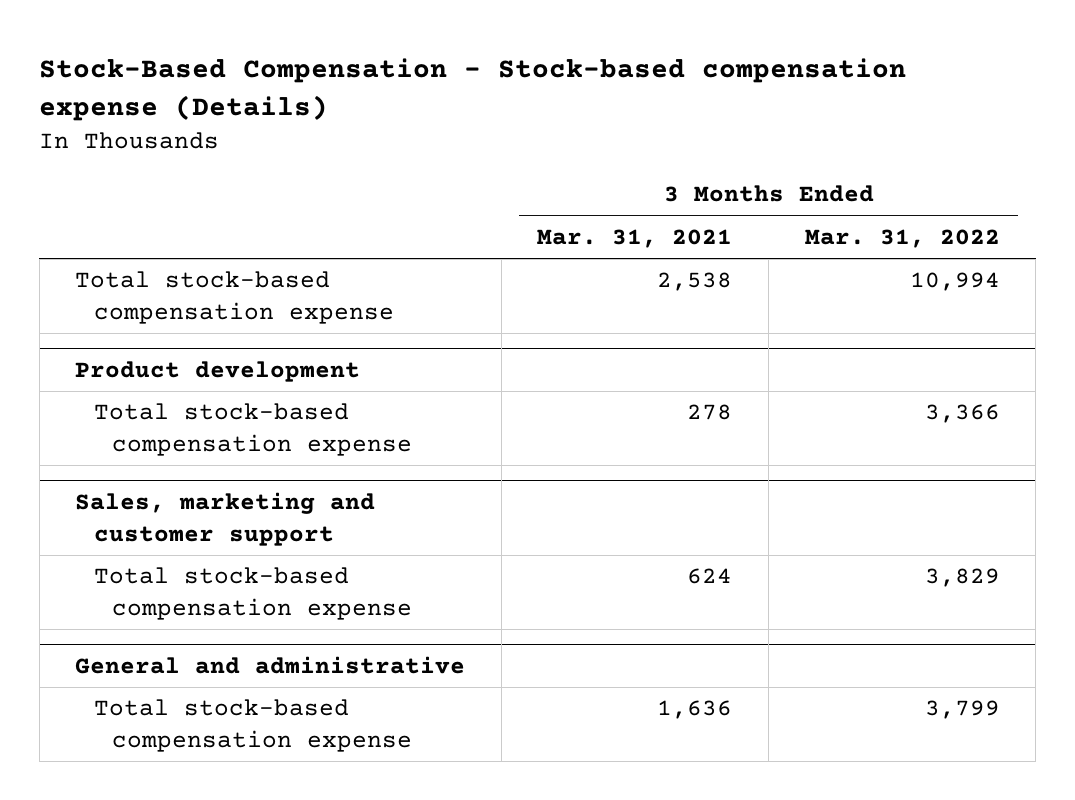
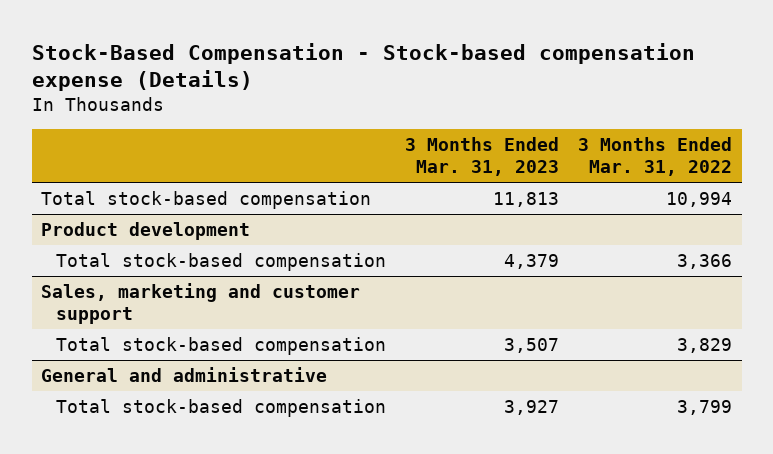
[537,229,733,249] Mar. 31, 2021 -> none
none -> [405,137,560,177] 3 Months Ended Mar. 31, 2023
[75,271,394,324] Total stock-based compensation expense -> [41,191,372,210] Total stock-based compensation
[93,403,412,456] Total stock-based compensation expense -> [56,253,387,272] Total stock-based compensation
[93,567,412,620] Total stock-based compensation expense -> [56,337,387,356] Total stock-based compensation
[93,699,412,752] Total stock-based compensation expense -> [56,399,387,418] Total stock-based compensation

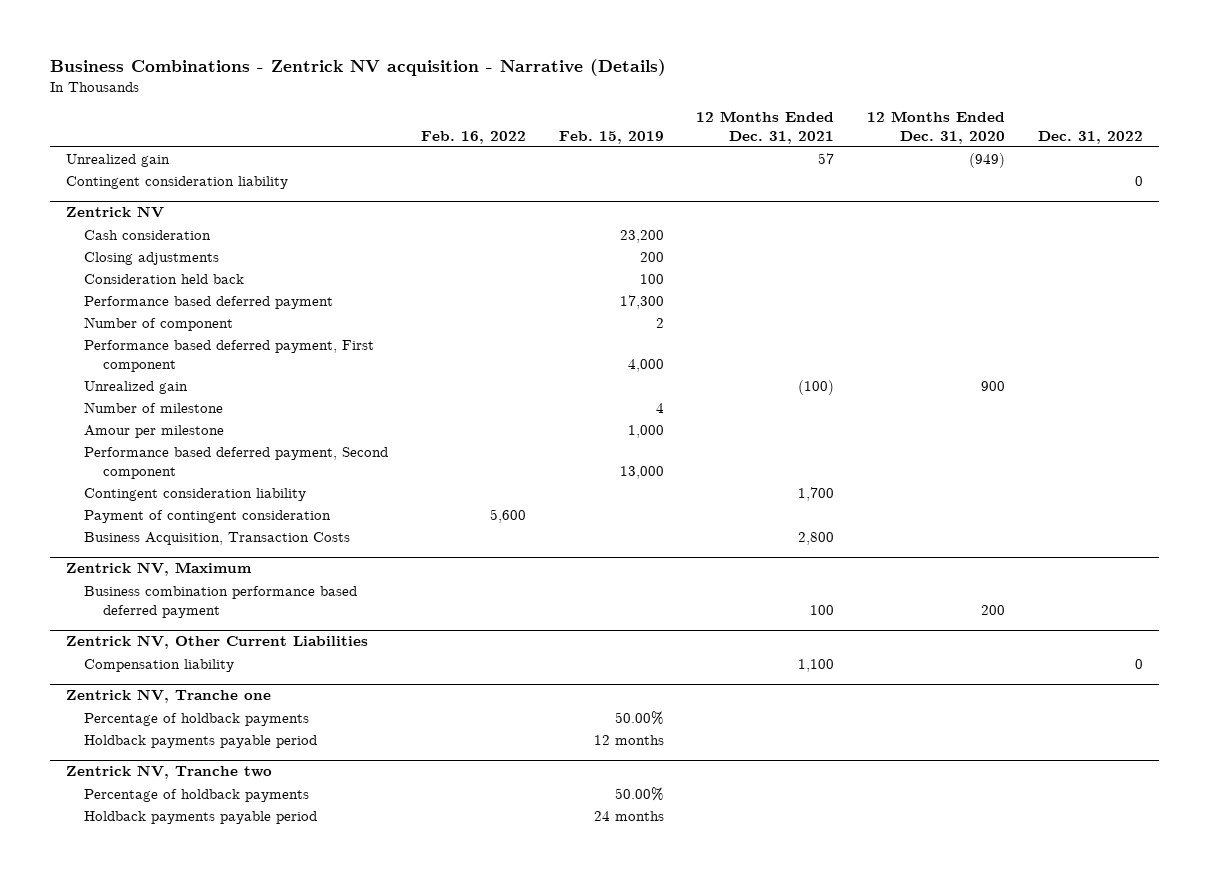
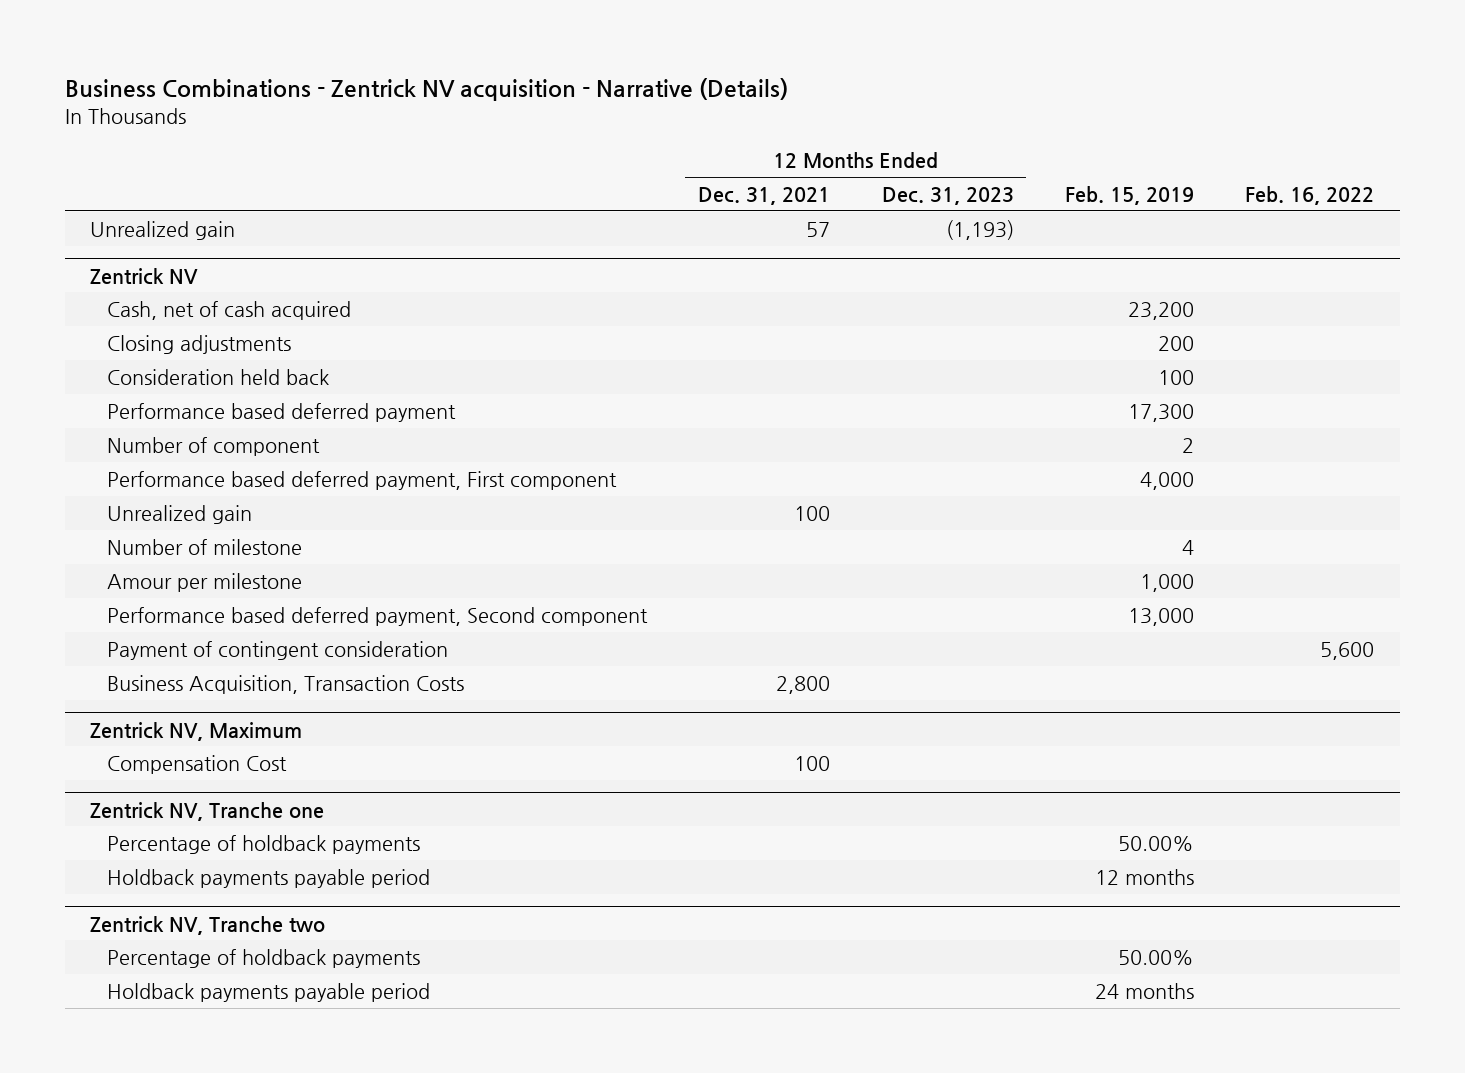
[867,111,1006,144] 12 Months Ended Dec. 31, 2020 -> none
[1037,130,1143,144] Dec. 31, 2022 -> none
none -> [881,186,1014,205] Dec. 31, 2023
[66,176,289,190] Contingent consideration liability -> none
[84,230,212,241] Cash consideration -> [106,300,351,320] Cash, net of cash acquired
[798,380,835,396] (100) -> [794,505,831,521] 100
[84,488,307,502] Contingent consideration liability -> none
[84,586,358,618] Business combination performance based deferred payment -> none
[66,635,369,650] Zentrick NV, Other Current Liabilities -> none
[84,659,235,673] Compensation liability -> none
none -> [106,754,287,774] Compensation Cost

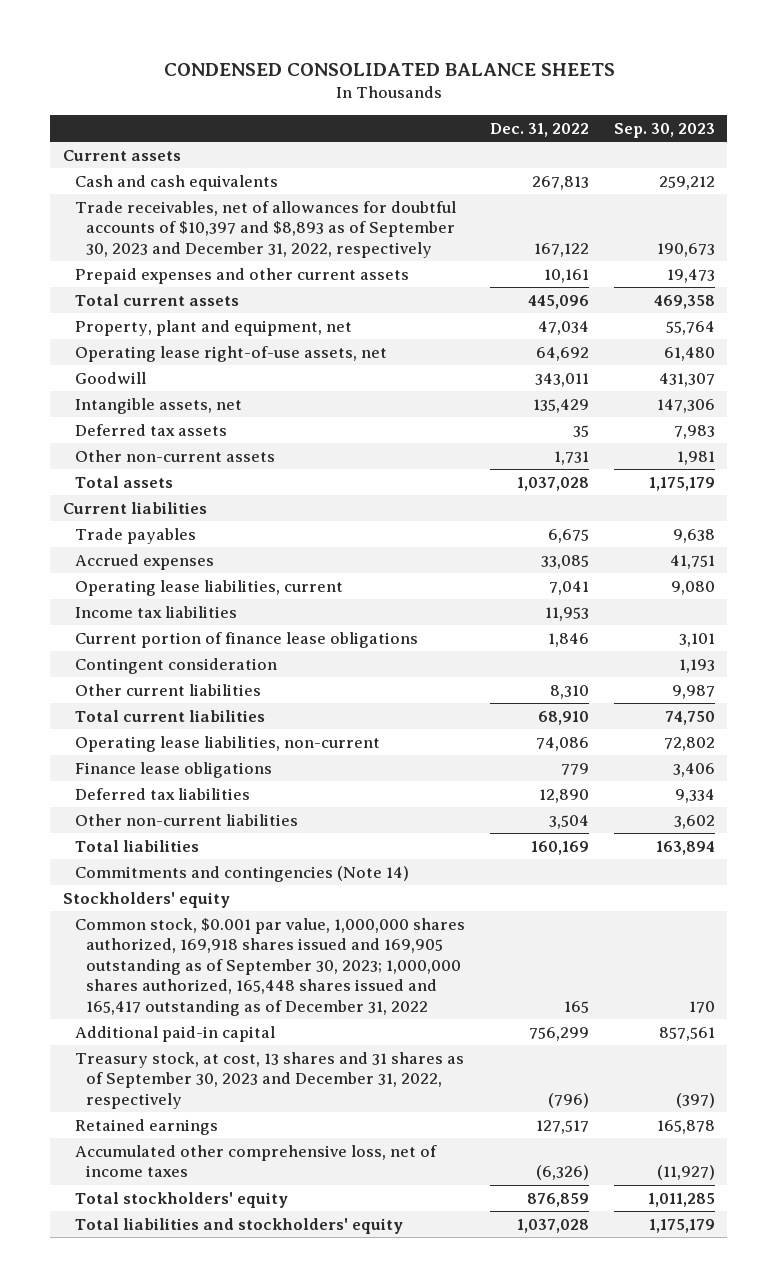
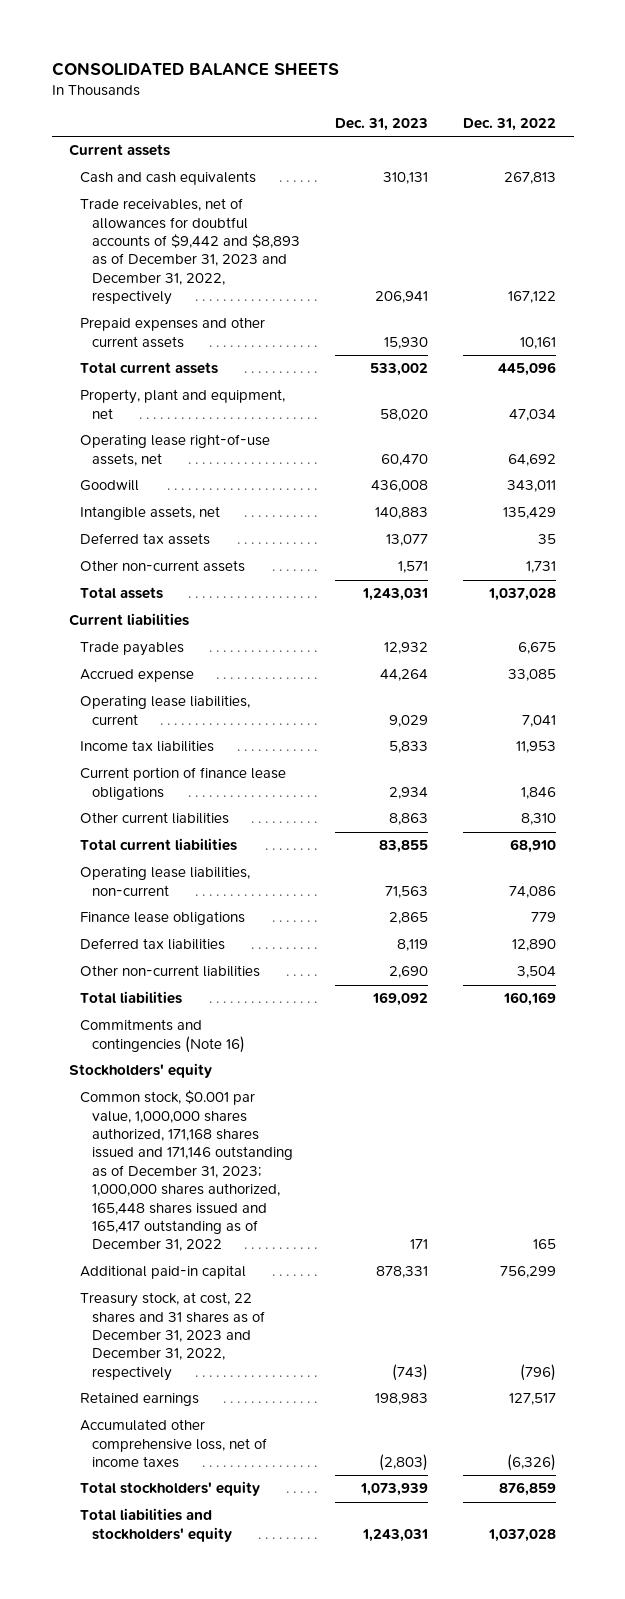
[163,63,615,77] CONDENSED CONSOLIDATED BALANCE SHEETS -> [51,61,339,76] CONSOLIDATED BALANCE SHEETS
[613,122,715,138] Sep. 30, 2023 -> none
none -> [334,117,428,131] Dec. 31, 2023
[74,200,456,258] Trade receivables, net of allowances for doubtful accounts of $10,397 and $8,893 as of September 30, 2023 and December 31, 2022, respectively -> [80,198,300,306] Trade receivables, net of allowances for doubtful accounts of $9,442 and $8,893 as of December 31, 2023 and December 31, 2022, respectively
[74,553,214,570] Accrued expenses -> [80,669,195,683] Accrued expense
[74,657,277,674] Contingent consideration -> none
[74,865,409,882] Commitments and contingencies (Note 14) -> [80,1019,245,1053] Commitments and contingencies (Note 16)
[74,917,465,1016] Common stock, $0.001 par value, 1,000,000 shares authorized, 169,918 shares issued and 169,905 outstanding as of September 30, 2023; 1,000,000 shares authorized, 165,448 shares issued and 165,417 outstanding as of December 31, 2022 -> [80,1090,293,1252] Common stock, $0.001 par value, 1,000,000 shares authorized, 171,168 shares issued and 171,146 outstanding as of December 31, 2023; 1,000,000 shares authorized, 165,448 shares issued and 165,417 outstanding as of December 31, 2022
[74,1051,464,1109] Treasury stock, at cost, 13 shares and 31 shares as of September 30, 2023 and December 31, 2022, respectively -> [80,1292,265,1381] Treasury stock, at cost, 22 shares and 31 shares as of December 31, 2023 and December 31, 2022, respectively

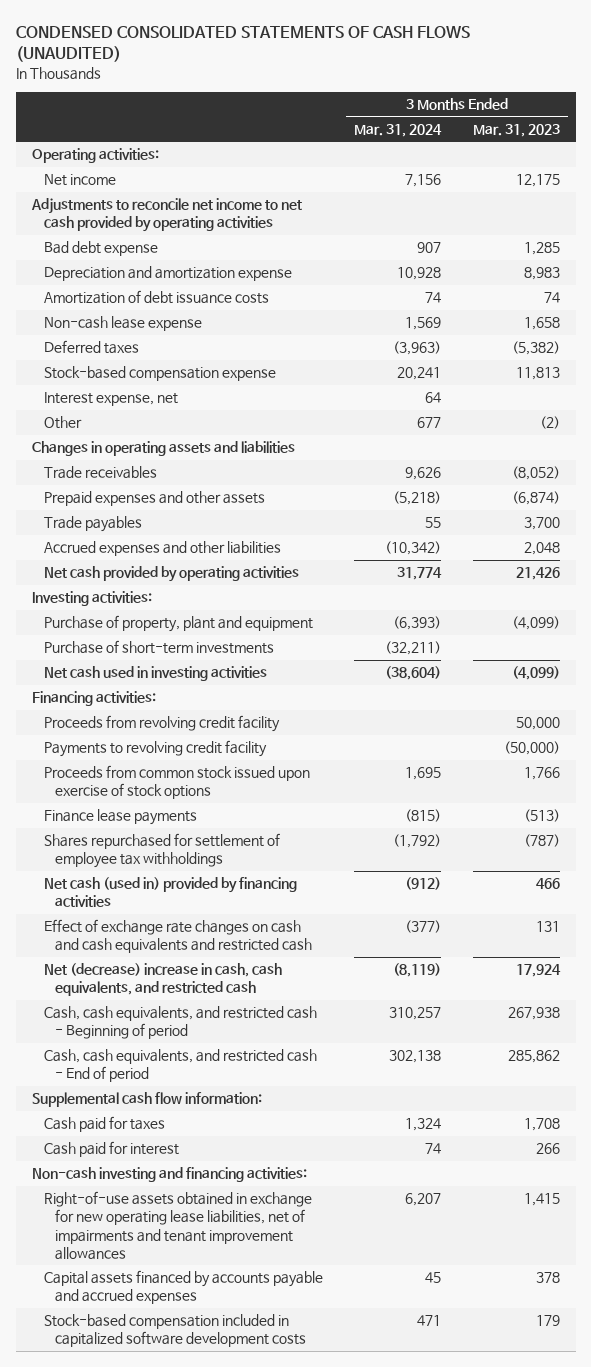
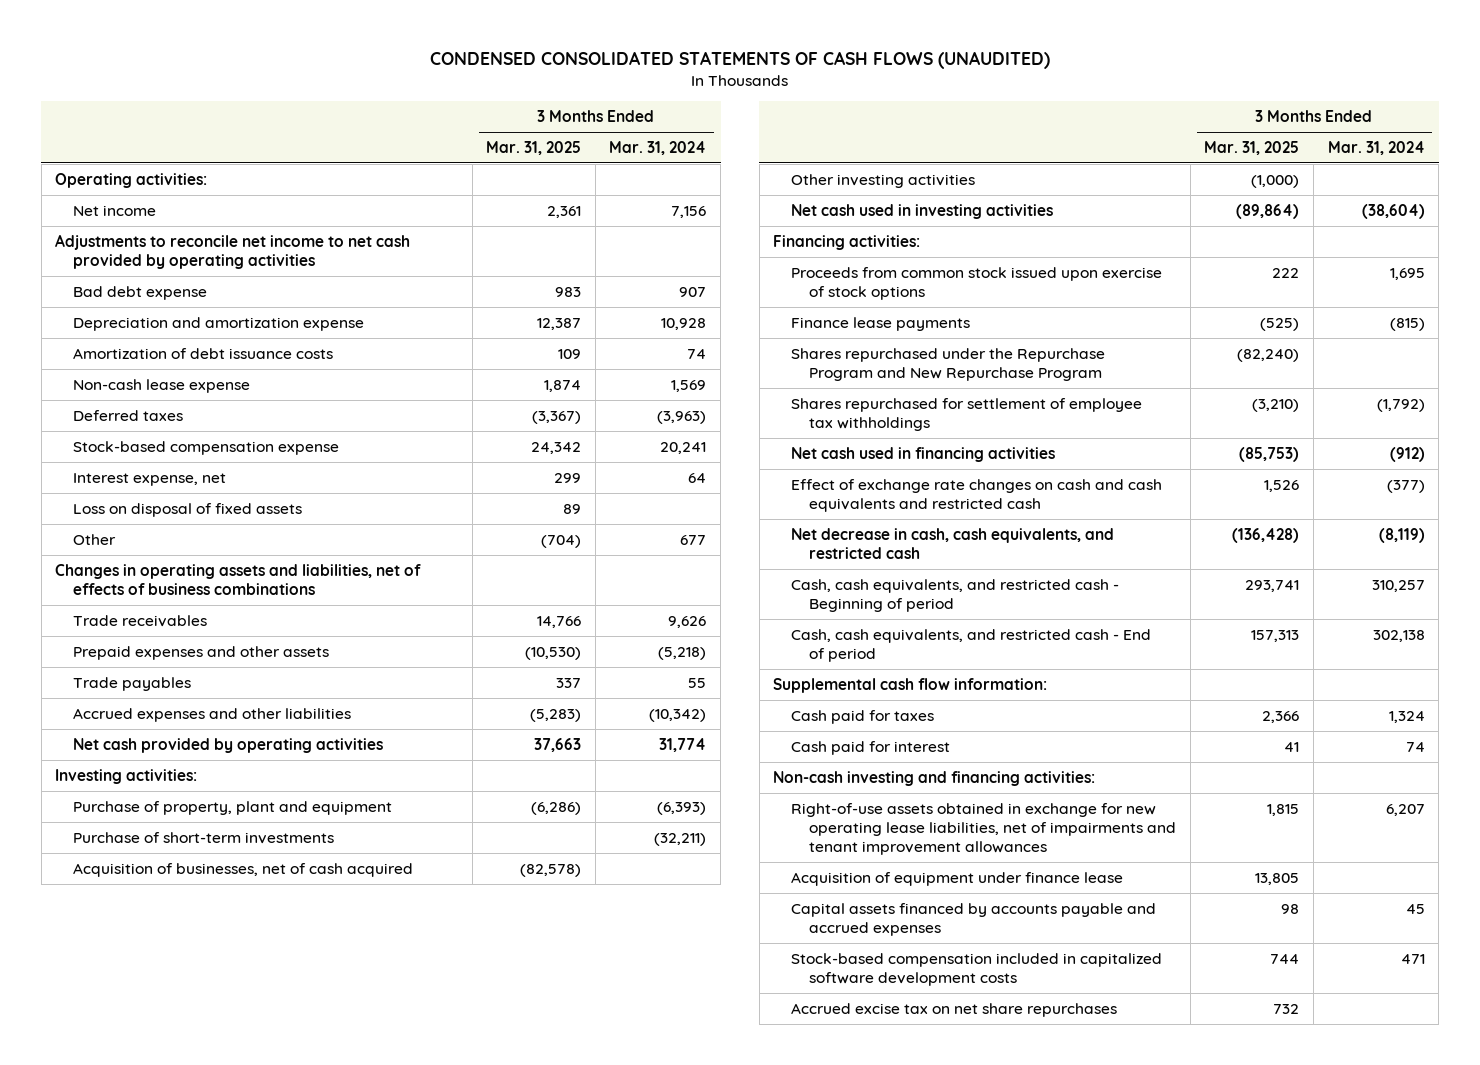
[472,124,560,138] Mar. 31, 2023 -> none
none -> [486,140,582,155] Mar. 31, 2025
none -> [73,502,303,517] Loss on disposal of fixed assets
[31,441,295,457] Changes in operating assets and liabilities -> [55,563,422,595] Changes in operating assets and liabilities, net of effects of business combinations
none -> [73,862,414,877] Acquisition of businesses, net of cash acquired
none -> [791,173,976,188] Other investing activities
[43,715,280,733] Proceeds from revolving credit facility -> none
[43,740,267,758] Payments to revolving credit facility -> none
none -> [791,347,1106,381] Shares repurchased under the Repurchase Program and New Repurchase Program
[43,877,297,908] Net cash (used in) provided by financing activities -> [791,446,1056,462] Net cash used in financing activities
[43,963,282,997] Net (decrease) increase in cash, cash equivalents, and restricted cash -> [791,527,1115,559] Net decrease in cash, cash equivalents, and restricted cash
none -> [791,871,1124,886] Acquisition of equipment under finance lease
none -> [791,1002,1118,1017] Accrued excise tax on net share repurchases

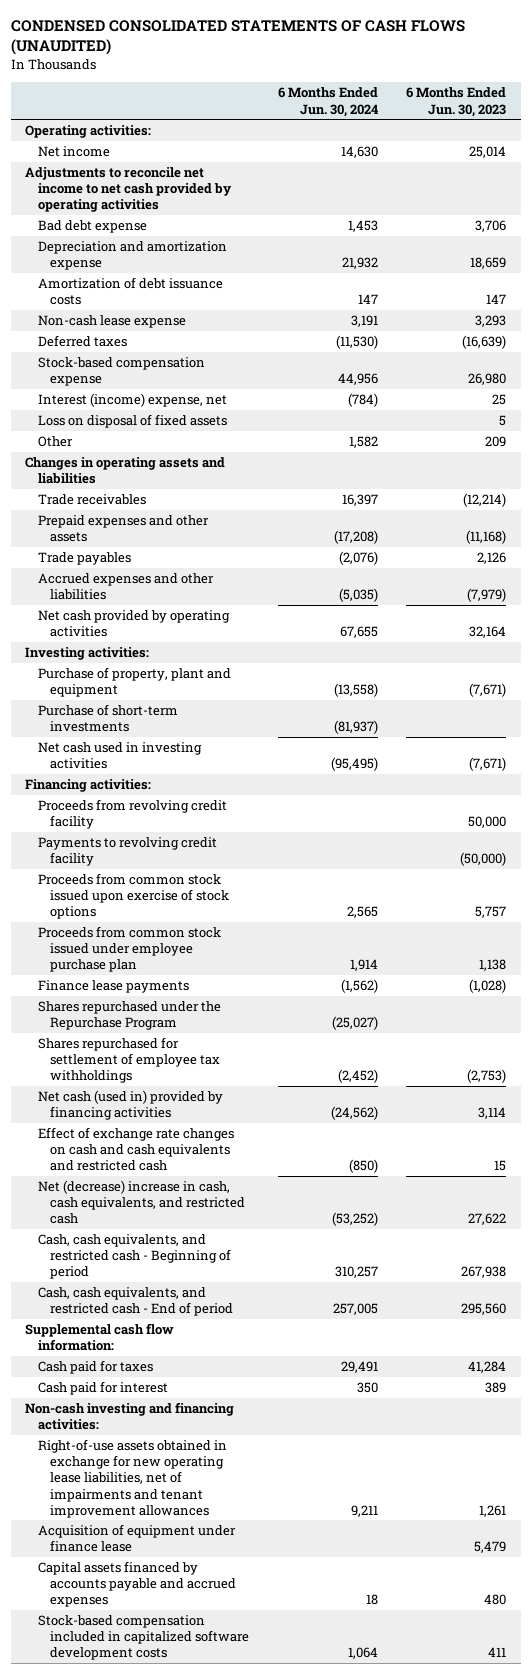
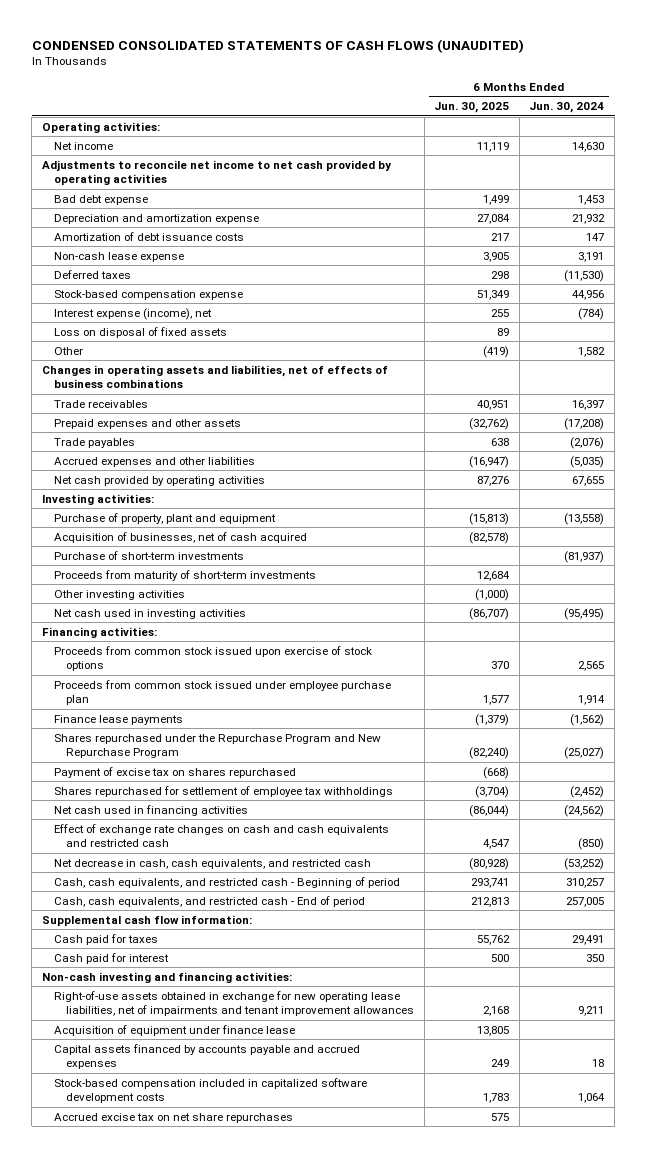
[406,87,507,117] 6 Months Ended Jun. 30, 2023 -> none
none -> [434,102,510,114] Jun. 30, 2025
[37,393,227,408] Interest (income) expense, net -> [54,307,213,320] Interest expense (income), net
[24,457,225,485] Changes in operating assets and liabilities -> [41,364,388,388] Changes in operating assets and liabilities, net of effects of business combinations
none -> [54,531,308,543] Acquisition of businesses, net of cash acquired
none -> [54,569,317,581] Proceeds from maturity of short-term investments
none -> [54,589,186,600] Other investing activities
[37,799,227,830] Proceeds from revolving credit facility -> none
[37,837,217,867] Payments to revolving credit facility -> none
[37,1001,221,1031] Shares repurchased under the Repurchase Program -> [54,733,382,758] Shares repurchased under the Repurchase Program and New Repurchase Program
none -> [54,766,297,778] Payment of excise tax on shares repurchased
[37,1090,223,1121] Net cash (used in) provided by financing activities -> [54,804,249,816] Net cash used in financing activities
[37,1180,246,1225] Net (decrease) increase in cash, cash equivalents, and restricted cash -> [54,858,372,869] Net decrease in cash, cash equivalents, and restricted cash
none -> [54,1112,294,1123] Accrued excise tax on net share repurchases

